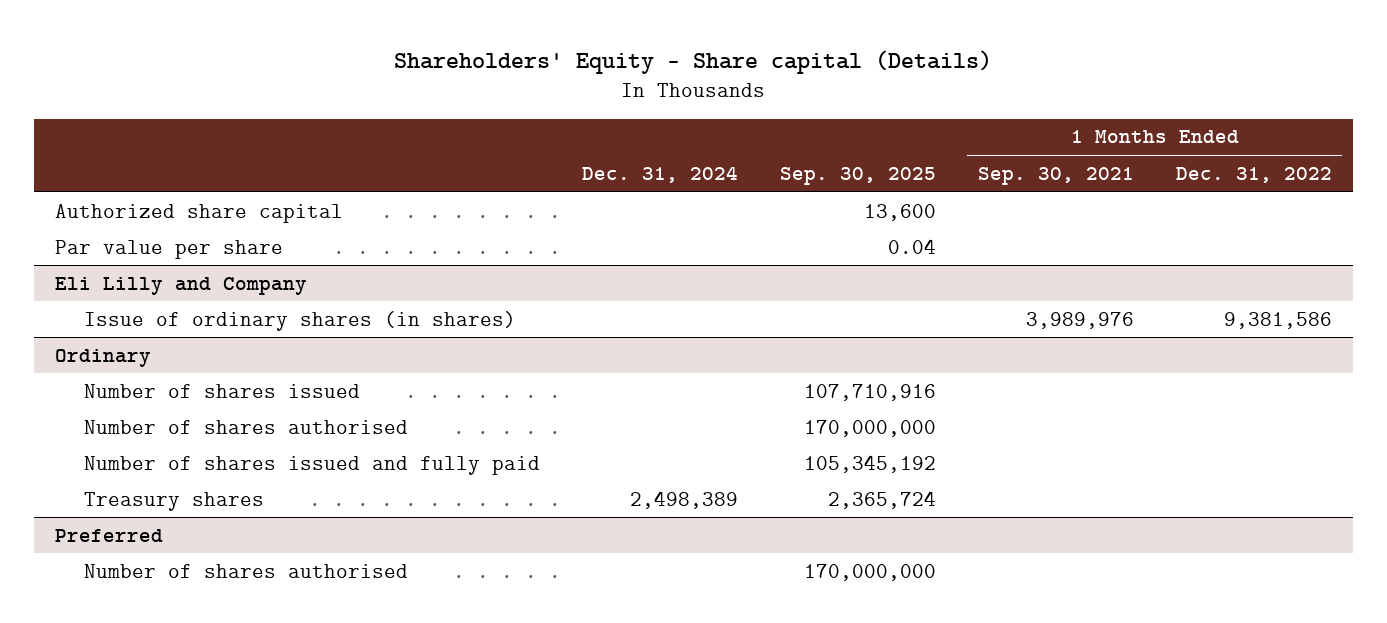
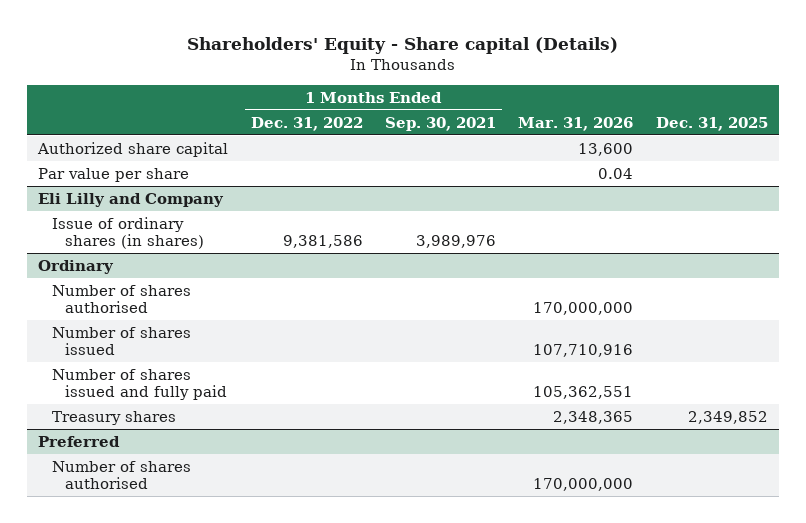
[581,165,738,183] Dec. 31, 2024 -> none
[779,166,936,185] Sep. 30, 2025 -> none
none -> [518,116,634,131] Mar. 31, 2026
none -> [655,116,768,131] Dec. 31, 2025
[83,383,360,398] Number of shares issued -> [51,326,191,356] Number of shares issued

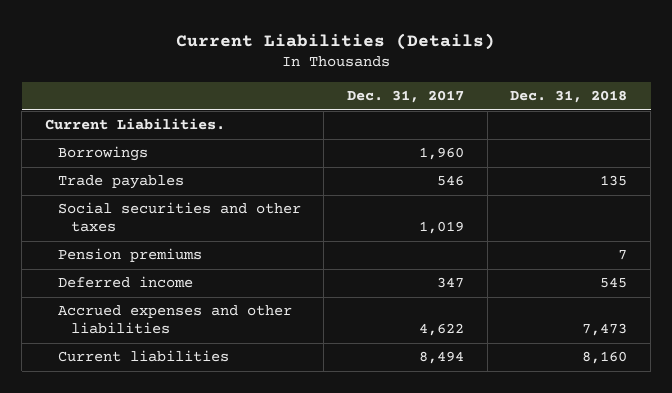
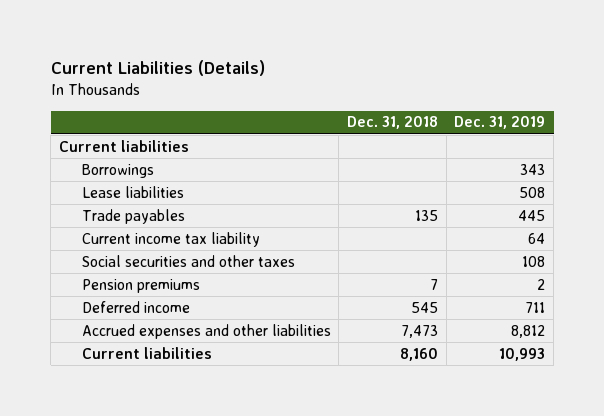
[347,90,465,104] Dec. 31, 2017 -> none
none -> [454,116,546,130] Dec. 31, 2019
[44,118,225,131] Current Liabilities. -> [58,139,189,152] Current liabilities
none -> [81,185,184,198] Lease liabilities
none -> [81,231,260,247] Current income tax liability

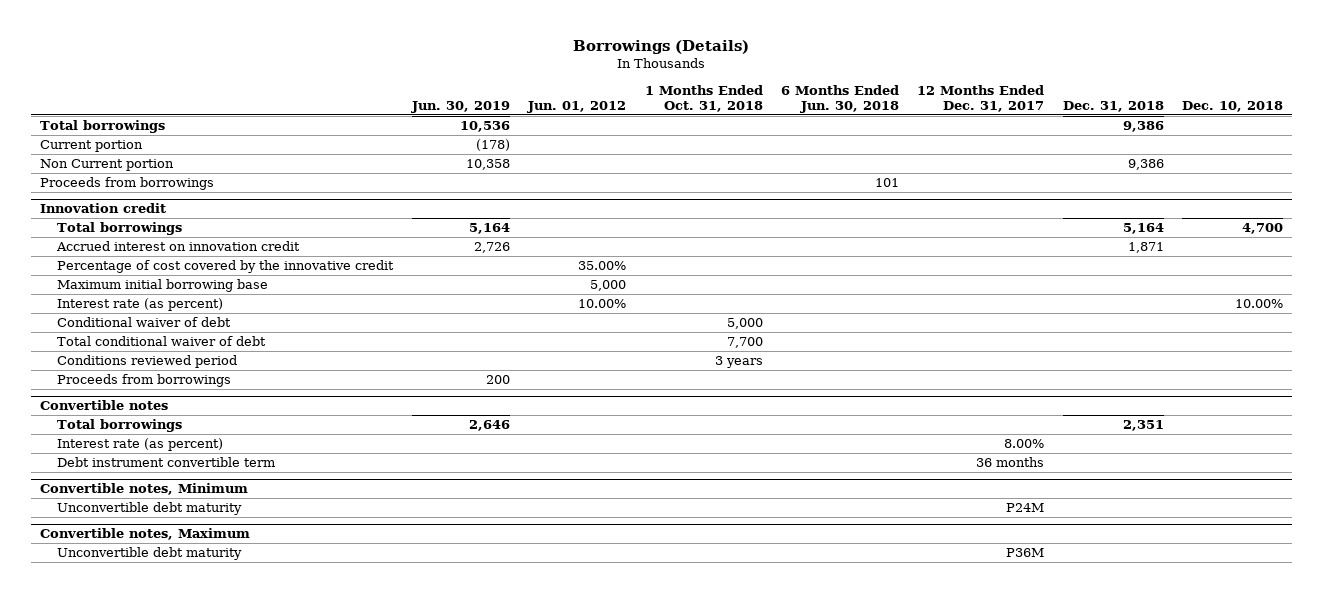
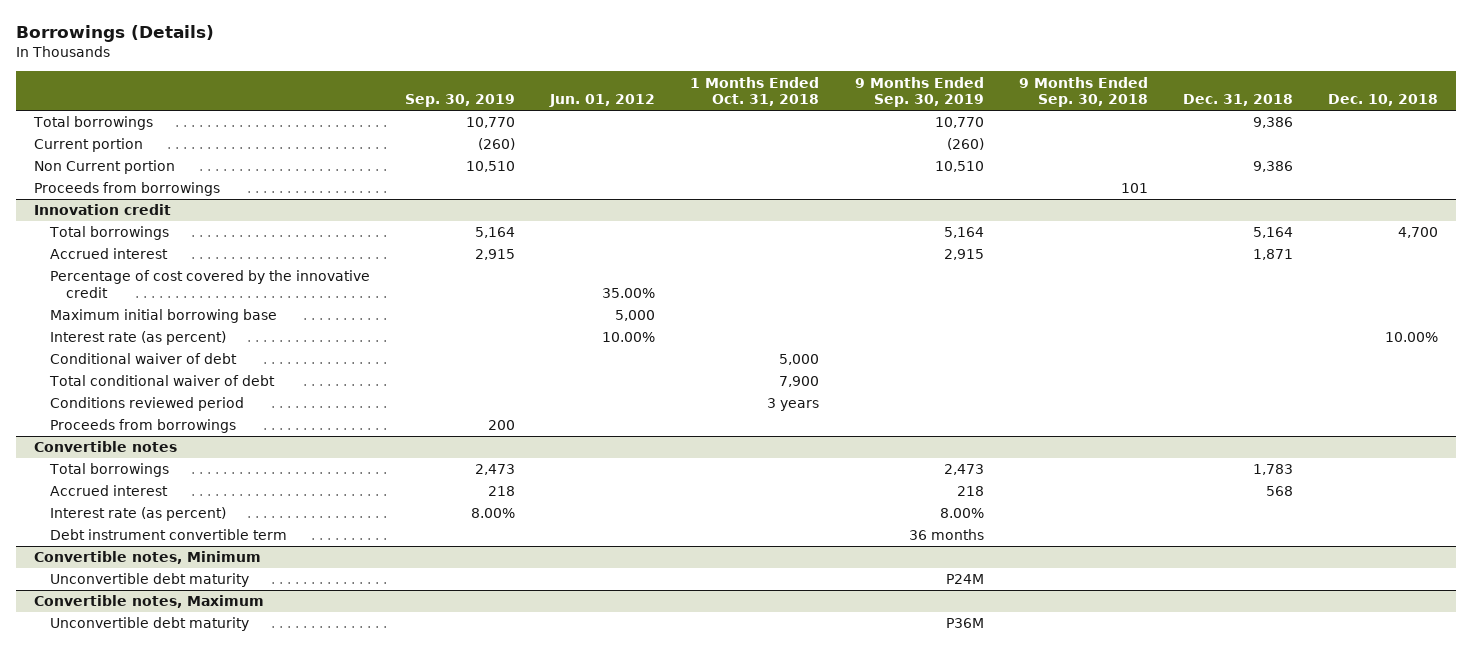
[410,101,510,114] Jun. 30, 2019 -> none
[780,85,899,114] 6 Months Ended Jun. 30, 2018 -> none
[917,85,1045,113] 12 Months Ended Dec. 31, 2017 -> none
none -> [404,94,515,108] Sep. 30, 2019
none -> [854,76,984,108] 9 Months Ended Sep. 30, 2019
none -> [1018,76,1148,108] 9 Months Ended Sep. 30, 2018
[56,240,301,251] Accrued interest on innovation credit -> [49,248,168,260] Accrued interest
[726,336,763,348] 7,700 -> [779,376,820,388] 7,900
[1122,419,1164,431] 2,351 -> [1253,464,1294,476] 1,783
none -> [49,485,168,497] Accrued interest

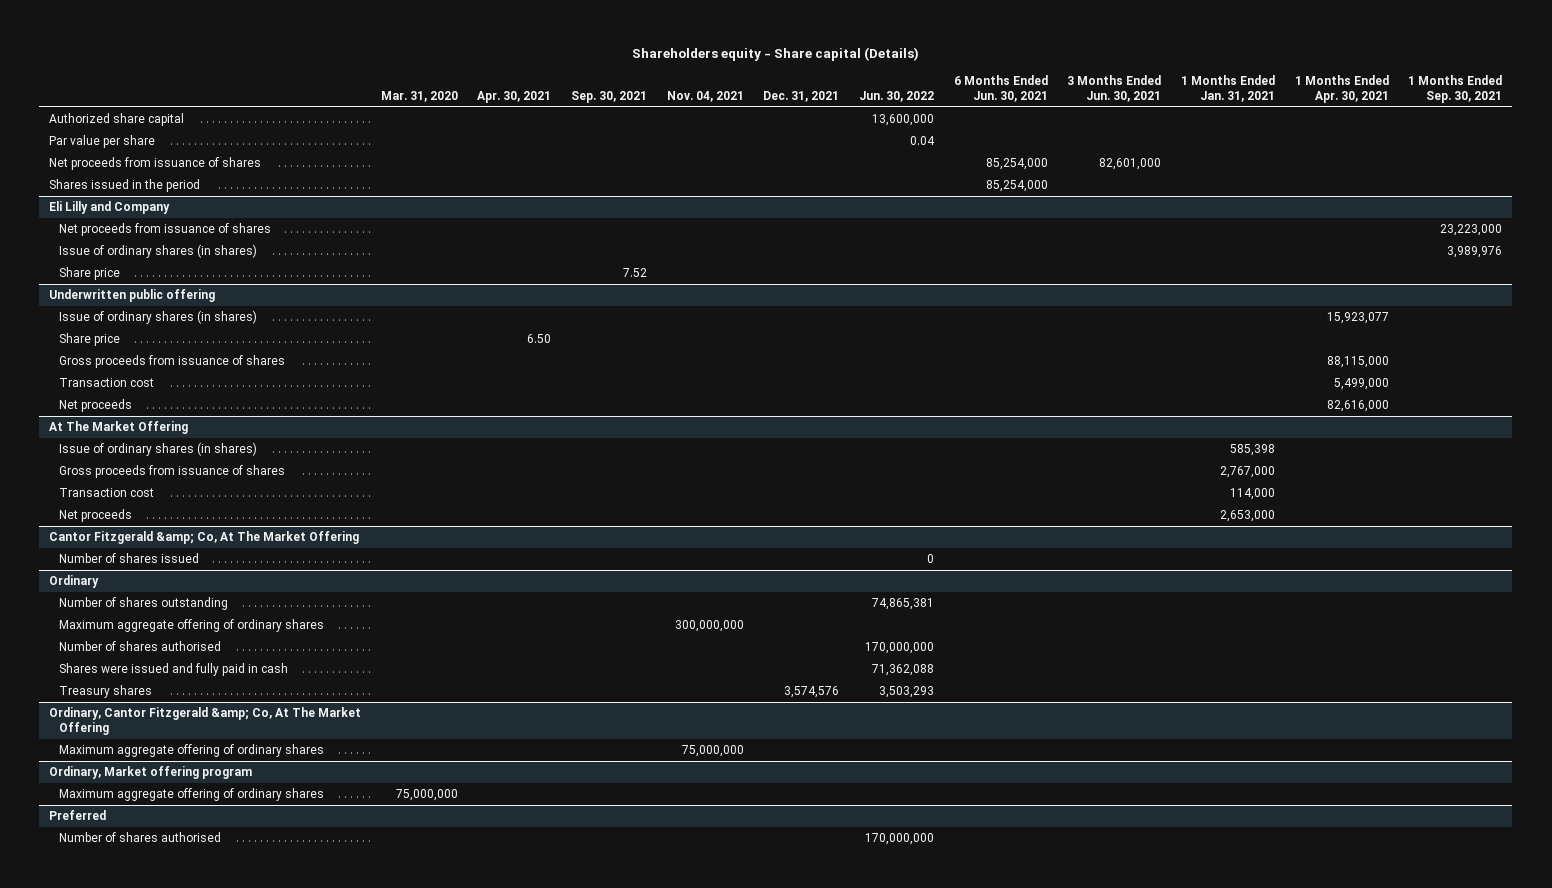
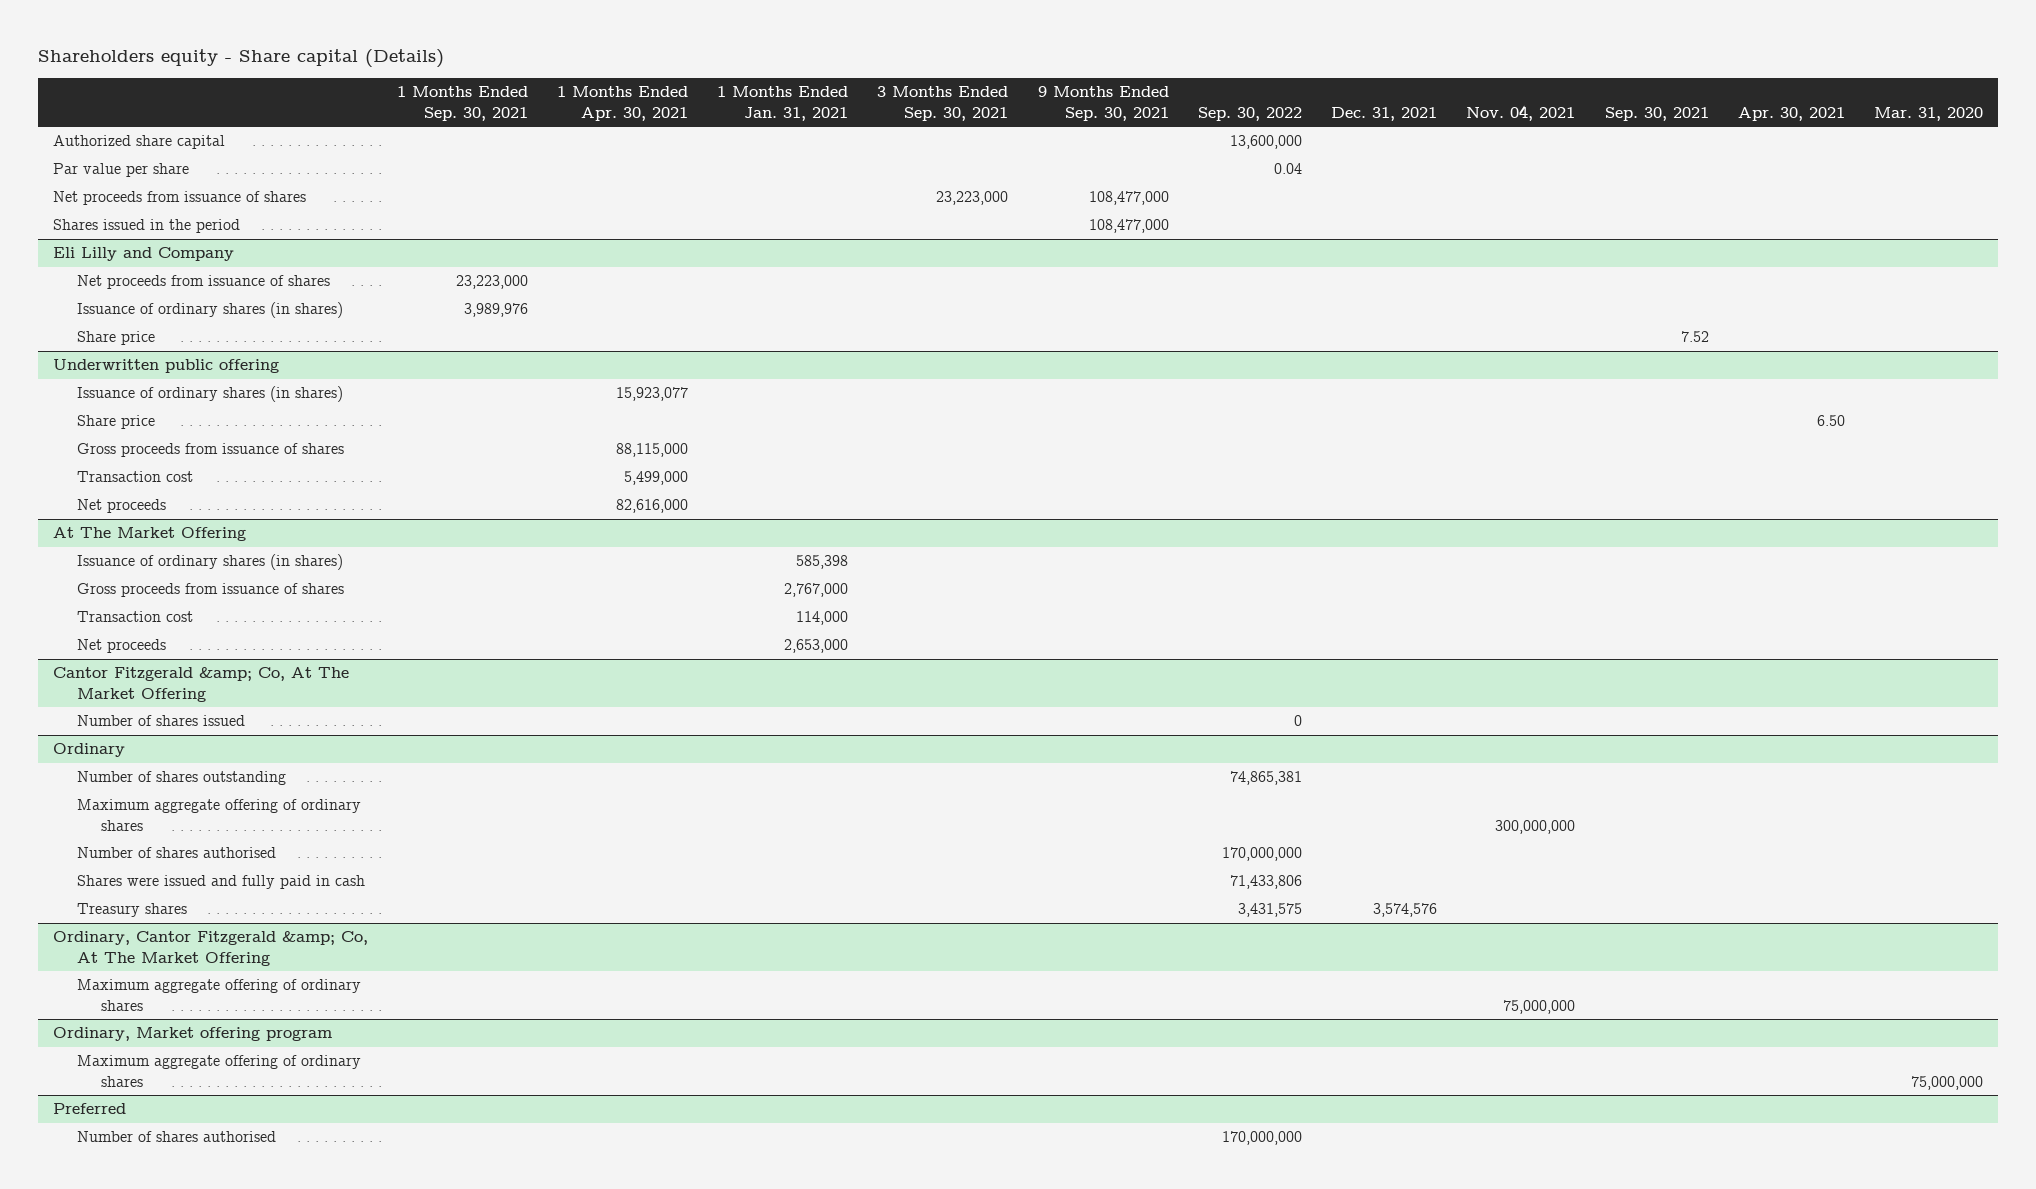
[859,90,935,102] Jun. 30, 2022 -> none
[953,74,1048,102] 6 Months Ended Jun. 30, 2021 -> none
[1067,74,1162,102] 3 Months Ended Jun. 30, 2021 -> none
none -> [877,86,1009,121] 3 Months Ended Sep. 30, 2021
none -> [1037,86,1169,121] 9 Months Ended Sep. 30, 2021
none -> [1197,106,1302,121] Sep. 30, 2022
[59,244,258,259] Issue of ordinary shares (in shares) -> [76,302,343,319] Issuance of ordinary shares (in shares)
[59,310,258,325] Issue of ordinary shares (in shares) -> [76,386,343,403] Issuance of ordinary shares (in shares)
[59,442,258,457] Issue of ordinary shares (in shares) -> [76,554,343,571] Issuance of ordinary shares (in shares)

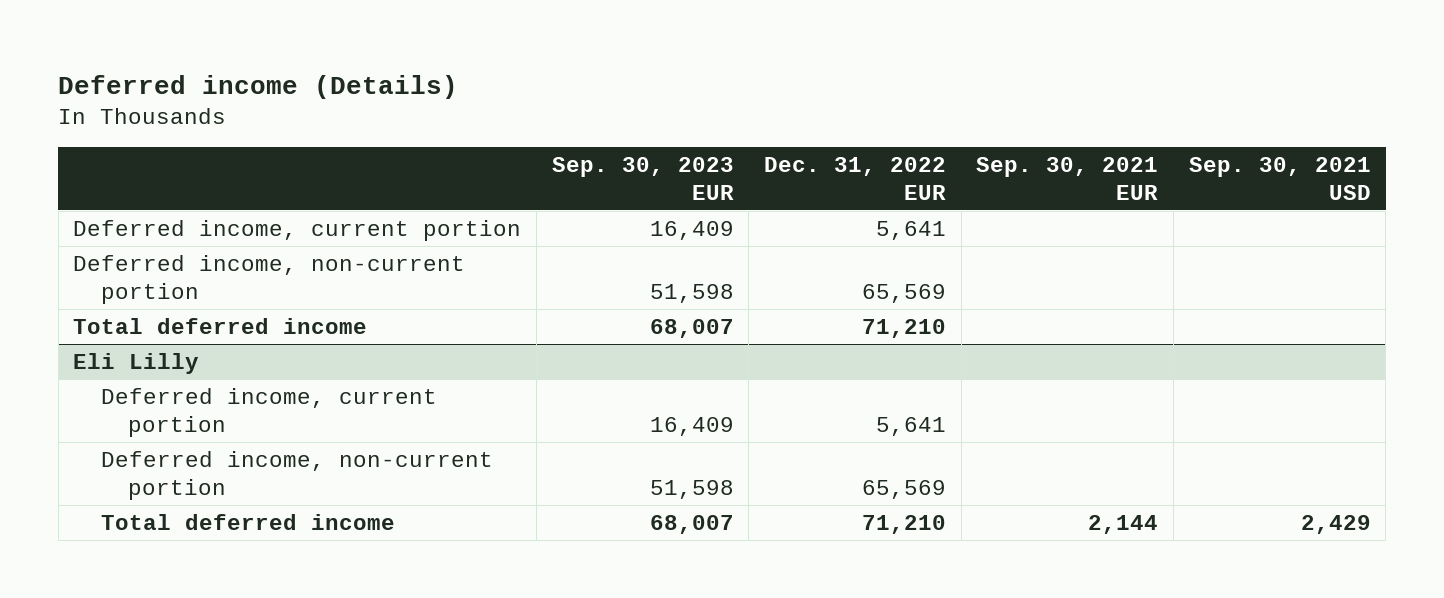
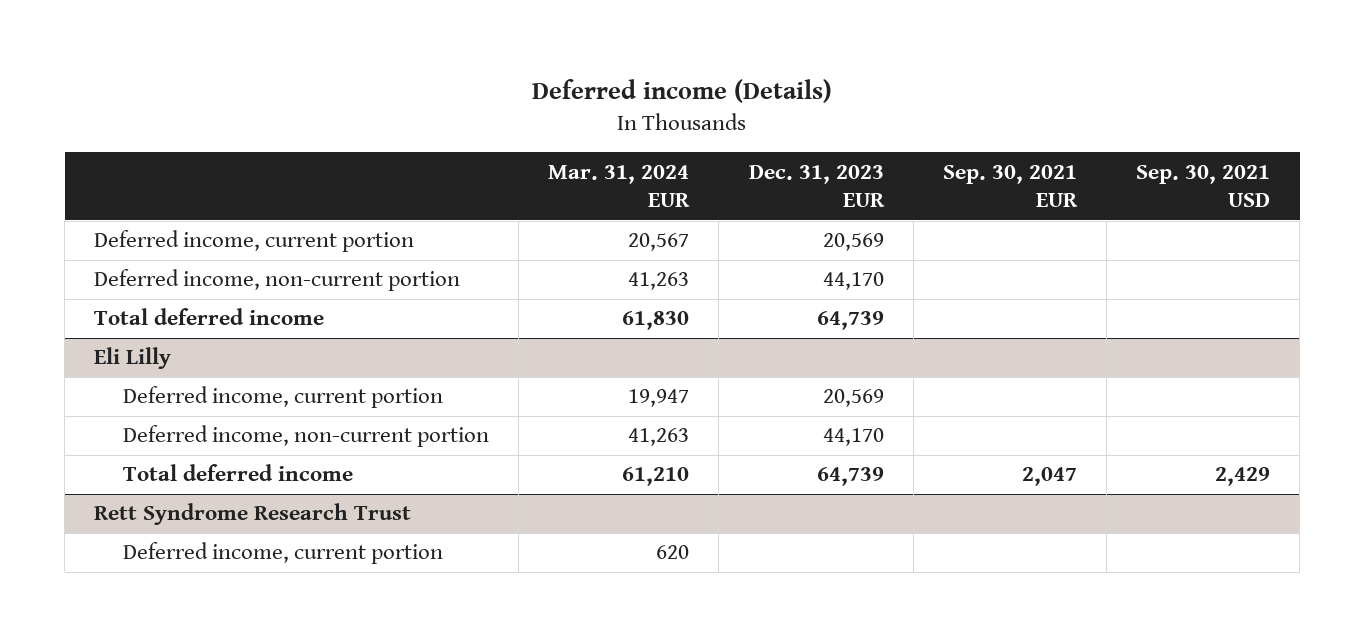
[551,156,734,200] Sep. 30, 2023 EUR -> none
[764,156,947,200] Dec. 31, 2022 EUR -> none
none -> [548,164,691,208] Mar. 31, 2024 EUR
none -> [748,164,885,208] Dec. 31, 2023 EUR
[1088,514,1159,534] 2,144 -> [1021,467,1077,487] 2,047
none -> [94,503,412,526] Rett Syndrome Research Trust
none -> [122,542,443,565] Deferred income, current portion

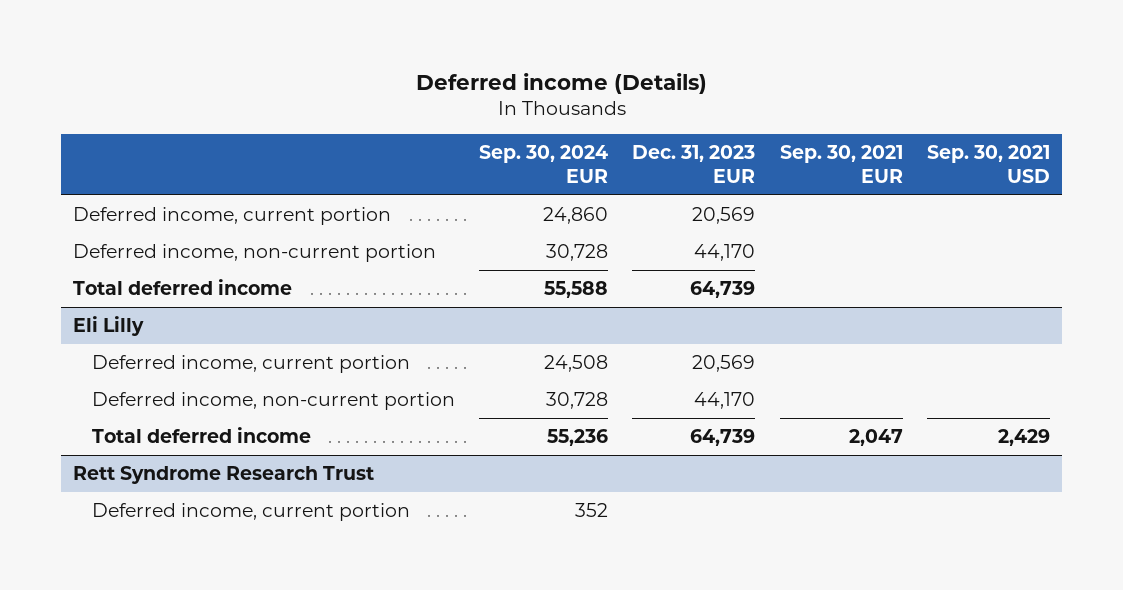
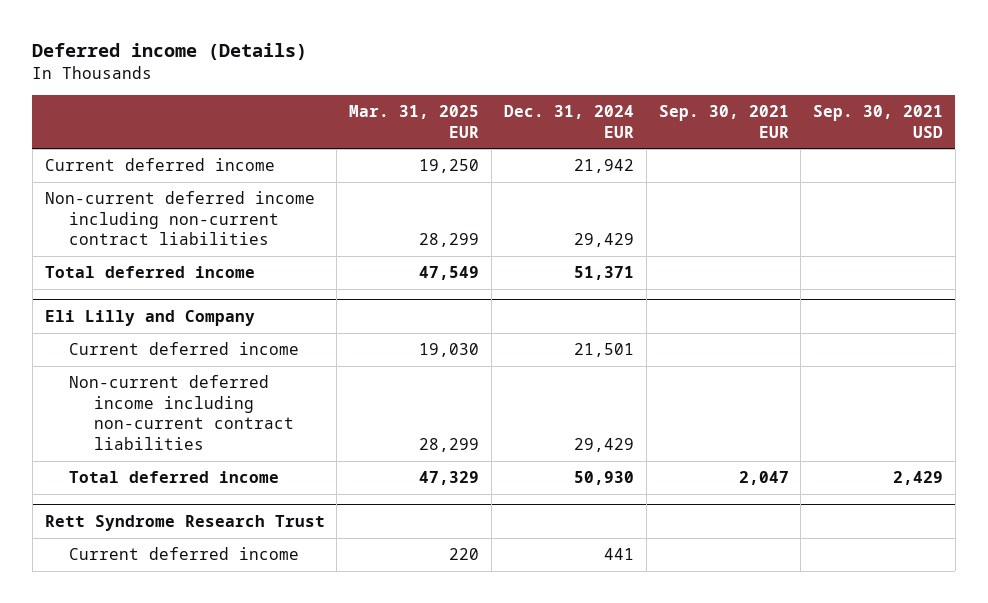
[479,145,609,183] Sep. 30, 2024 EUR -> none
[632,145,756,183] Dec. 31, 2023 EUR -> none
none -> [349,105,480,138] Mar. 31, 2025 EUR
none -> [503,105,634,138] Dec. 31, 2024 EUR
[72,207,391,226] Deferred income, current portion -> [44,158,275,172] Current deferred income
[72,244,436,263] Deferred income, non-current portion -> [44,191,315,246] Non-current deferred income including non-current contract liabilities
[72,316,144,337] Eli Lilly -> [44,309,255,326] Eli Lilly and Company
[91,355,410,374] Deferred income, current portion -> [69,342,300,356] Current deferred income
[91,392,455,411] Deferred income, non-current portion -> [69,375,294,451] Non-current deferred income including non-current contract liabilities
[91,503,410,522] Deferred income, current portion -> [69,547,300,561] Current deferred income

